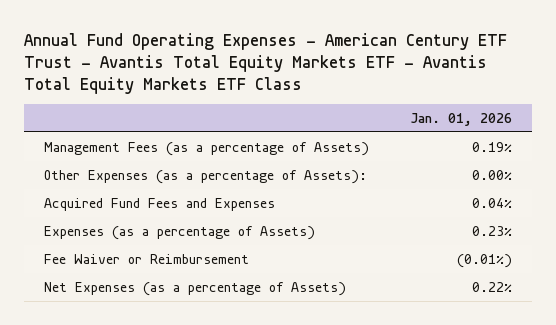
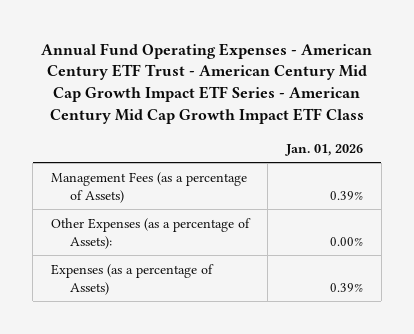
[23,32,507,94] Annual Fund Operating Expenses - American Century ETF Trust - Avantis Total Equity Markets ETF - Avantis Total Equity Markets ETF Class -> [40,42,372,124] Annual Fund Operating Expenses - American Century ETF Trust - American Century Mid Cap Growth Impact ETF Series - American Century Mid Cap Growth Impact ETF Class
[471,141,512,152] 0.19% -> [329,190,363,200] 0.39%
[44,197,276,211] Acquired Fund Fees and Expenses -> none
[44,253,250,264] Fee Waiver or Reimbursement -> none
[44,281,347,296] Net Expenses (as a percentage of Assets) -> none
[471,225,512,236] 0.23% -> [329,282,363,292] 0.39%

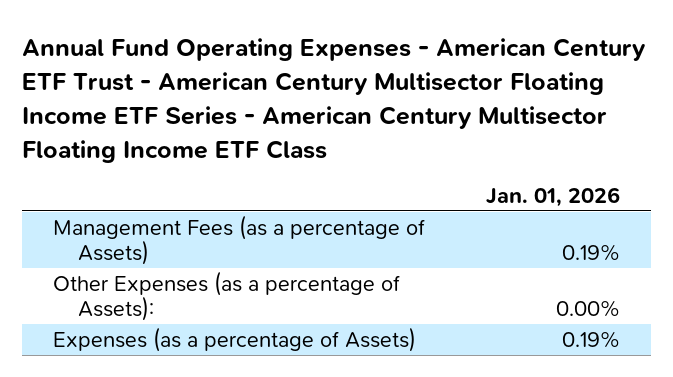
[40,42,372,124] Annual Fund Operating Expenses - American Century ETF Trust - American Century Mid Cap Growth Impact ETF Series - American Century Mid Cap Growth Impact ETF Class -> [22,38,647,163] Annual Fund Operating Expenses - American Century ETF Trust - American Century Multisector Floating Income ETF Series - American Century Multisector Floating Income ETF Class
[329,190,363,200] 0.39% -> [562,244,621,262] 0.19%
[329,282,363,292] 0.39% -> [562,330,621,348] 0.19%

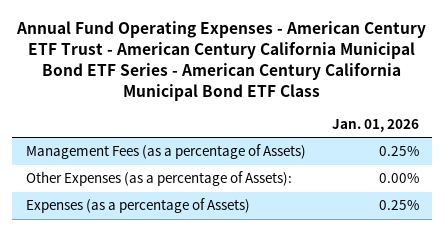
[22,38,647,163] Annual Fund Operating Expenses - American Century ETF Trust - American Century Multisector Floating Income ETF Series - American Century Multisector Floating Income ETF Class -> [16,20,427,101] Annual Fund Operating Expenses - American Century ETF Trust - American Century California Municipal Bond ETF Series - American Century California Municipal Bond ETF Class
[562,244,621,262] 0.19% -> [378,146,419,157] 0.25%
[562,330,621,348] 0.19% -> [378,200,419,211] 0.25%

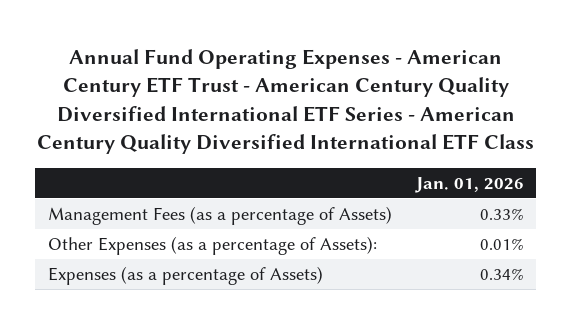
[16,20,427,101] Annual Fund Operating Expenses - American Century ETF Trust - American Century California Municipal Bond ETF Series - American Century California Municipal Bond ETF Class -> [36,48,534,155] Annual Fund Operating Expenses - American Century ETF Trust - American Century Quality Diversified International ETF Series - American Century Quality Diversified International ETF Class
[378,146,419,157] 0.25% -> [479,208,524,221] 0.33%
[378,173,419,184] 0.00% -> [479,238,524,251] 0.01%
[378,200,419,211] 0.25% -> [479,268,524,281] 0.34%

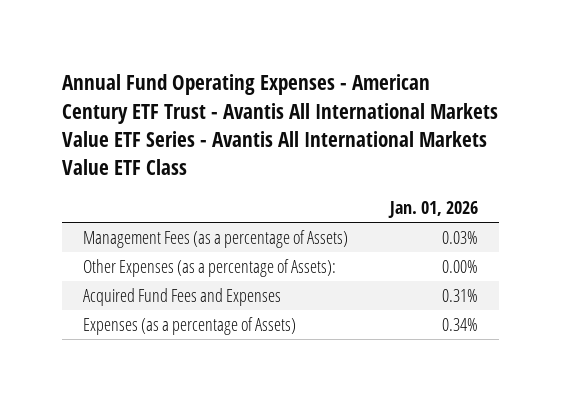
[36,48,534,155] Annual Fund Operating Expenses - American Century ETF Trust - American Century Quality Diversified International ETF Series - American Century Quality Diversified International ETF Class -> [62,74,499,175] Annual Fund Operating Expenses - American Century ETF Trust - Avantis All International Markets Value ETF Series - Avantis All International Markets Value ETF Class
[479,208,524,221] 0.33% -> [441,231,478,245] 0.03%
[479,238,524,251] 0.01% -> [441,260,478,274] 0.00%
none -> [83,288,282,307] Acquired Fund Fees and Expenses

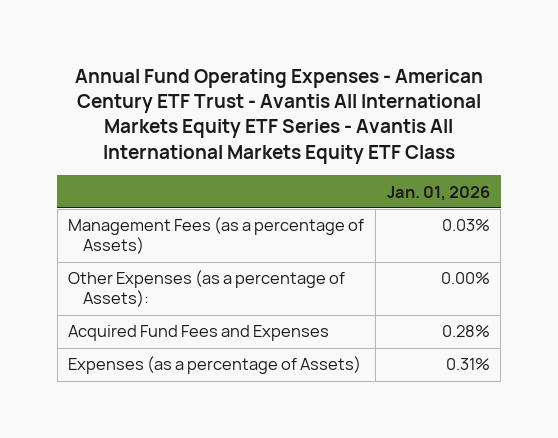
[62,74,499,175] Annual Fund Operating Expenses - American Century ETF Trust - Avantis All International Markets Value ETF Series - Avantis All International Markets Value ETF Class -> [74,68,483,164] Annual Fund Operating Expenses - American Century ETF Trust - Avantis All International Markets Equity ETF Series - Avantis All International Markets Equity ETF Class
[441,289,478,303] 0.31% -> [441,325,490,338] 0.28%
[441,318,478,332] 0.34% -> [445,358,490,371] 0.31%

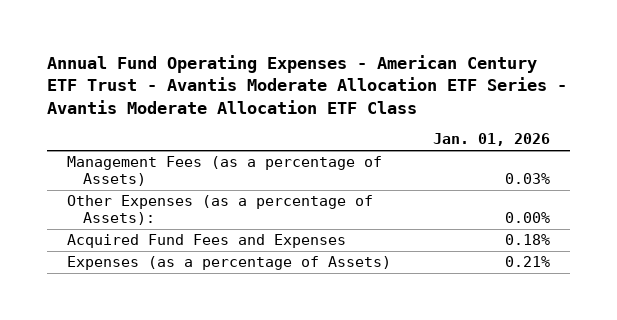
[74,68,483,164] Annual Fund Operating Expenses - American Century ETF Trust - Avantis All International Markets Equity ETF Series - Avantis All International Markets Equity ETF Class -> [46,55,567,114] Annual Fund Operating Expenses - American Century ETF Trust - Avantis Moderate Allocation ETF Series - Avantis Moderate Allocation ETF Class
[441,325,490,338] 0.28% -> [504,234,550,246] 0.18%
[445,358,490,371] 0.31% -> [504,256,550,268] 0.21%

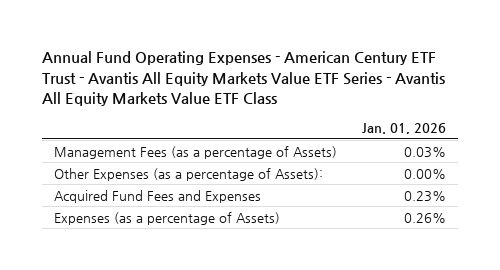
[46,55,567,114] Annual Fund Operating Expenses - American Century ETF Trust - Avantis Moderate Allocation ETF Series - Avantis Moderate Allocation ETF Class -> [41,51,445,107] Annual Fund Operating Expenses - American Century ETF Trust - Avantis All Equity Markets Value ETF Series - Avantis All Equity Markets Value ETF Class
[504,234,550,246] 0.18% -> [403,190,446,202] 0.23%
[504,256,550,268] 0.21% -> [403,212,446,223] 0.26%

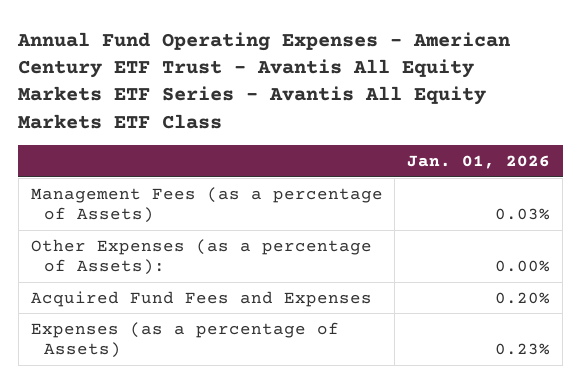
[41,51,445,107] Annual Fund Operating Expenses - American Century ETF Trust - Avantis All Equity Markets Value ETF Series - Avantis All Equity Markets Value ETF Class -> [17,31,511,129] Annual Fund Operating Expenses - American Century ETF Trust - Avantis All Equity Markets ETF Series - Avantis All Equity Markets ETF Class
[403,190,446,202] 0.23% -> [495,291,551,304] 0.20%
[403,212,446,223] 0.26% -> [495,343,551,356] 0.23%

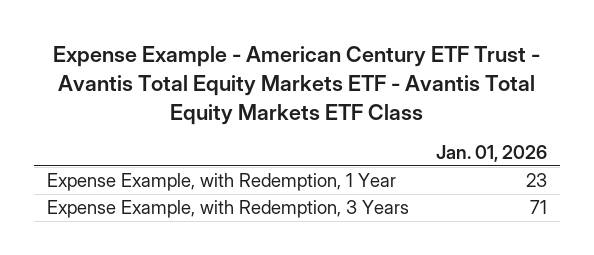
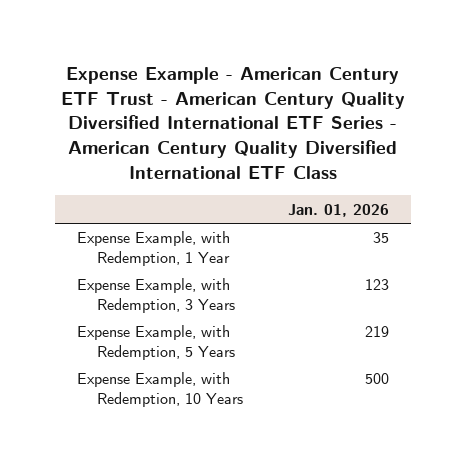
[52,46,540,126] Expense Example - American Century ETF Trust - Avantis Total Equity Markets ETF - Avantis Total Equity Markets ETF Class -> [60,66,405,180] Expense Example - American Century ETF Trust - American Century Quality Diversified International ETF Series - American Century Quality Diversified International ETF Class
[525,173,547,188] 23 -> [372,232,389,244] 35
[529,200,547,215] 71 -> [364,279,389,291] 123
none -> [76,325,236,360] Expense Example, with Redemption, 5 Years
none -> [76,372,244,407] Expense Example, with Redemption, 10 Years

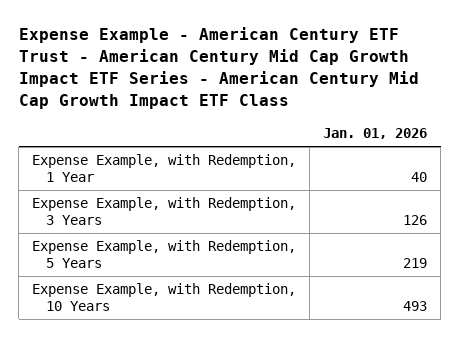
[60,66,405,180] Expense Example - American Century ETF Trust - American Century Quality Diversified International ETF Series - American Century Quality Diversified International ETF Class -> [18,27,419,109] Expense Example - American Century ETF Trust - American Century Mid Cap Growth Impact ETF Series - American Century Mid Cap Growth Impact ETF Class
[372,232,389,244] 35 -> [411,172,428,183] 40
[364,279,389,291] 123 -> [403,215,428,226] 126
[364,373,389,385] 500 -> [403,301,428,312] 493

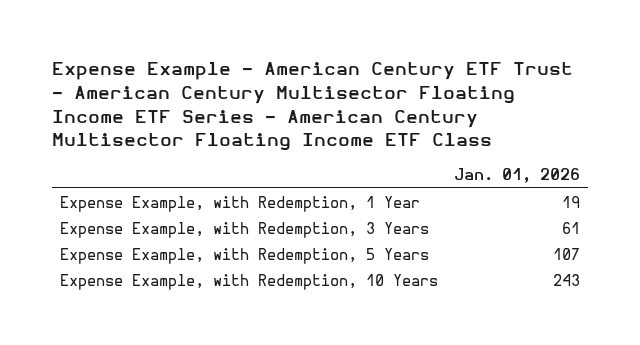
[18,27,419,109] Expense Example - American Century ETF Trust - American Century Mid Cap Growth Impact ETF Series - American Century Mid Cap Growth Impact ETF Class -> [51,62,573,152] Expense Example - American Century ETF Trust - American Century Multisector Floating Income ETF Series - American Century Multisector Floating Income ETF Class
[411,172,428,183] 40 -> [562,195,581,208] 19
[403,215,428,226] 126 -> [562,221,581,234] 61
[403,258,428,269] 219 -> [553,247,581,260] 107
[403,301,428,312] 493 -> [553,273,581,286] 243

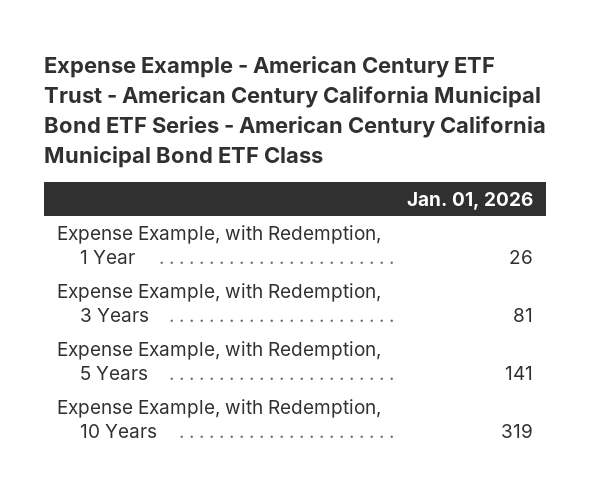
[51,62,573,152] Expense Example - American Century ETF Trust - American Century Multisector Floating Income ETF Series - American Century Multisector Floating Income ETF Class -> [43,56,546,168] Expense Example - American Century ETF Trust - American Century California Municipal Bond ETF Series - American Century California Municipal Bond ETF Class
[562,195,581,208] 19 -> [508,250,533,265] 26
[562,221,581,234] 61 -> [512,308,533,323] 81
[553,247,581,260] 107 -> [504,366,533,381] 141
[553,273,581,286] 243 -> [500,423,533,439] 319

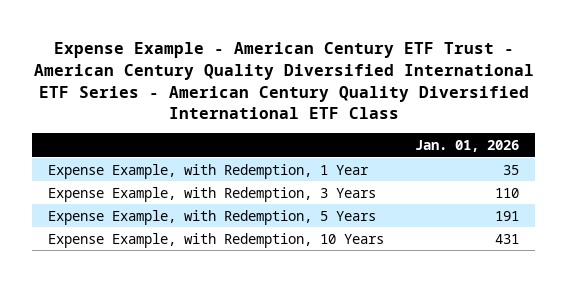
[43,56,546,168] Expense Example - American Century ETF Trust - American Century California Municipal Bond ETF Series - American Century California Municipal Bond ETF Class -> [33,41,534,120] Expense Example - American Century ETF Trust - American Century Quality Diversified International ETF Series - American Century Quality Diversified International ETF Class
[508,250,533,265] 26 -> [503,164,520,175] 35
[512,308,533,323] 81 -> [495,187,520,198] 110
[504,366,533,381] 141 -> [495,210,520,221] 191
[500,423,533,439] 319 -> [495,233,520,244] 431

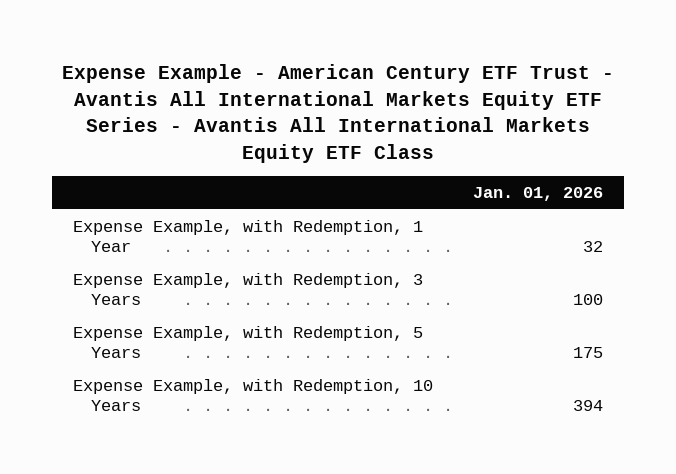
[33,41,534,120] Expense Example - American Century ETF Trust - American Century Quality Diversified International ETF Series - American Century Quality Diversified International ETF Class -> [62,63,615,163] Expense Example - American Century ETF Trust - Avantis All International Markets Equity ETF Series - Avantis All International Markets Equity ETF Class
[503,164,520,175] 35 -> [583,241,604,253] 32
[495,187,520,198] 110 -> [573,294,604,306] 100
[495,210,520,221] 191 -> [573,347,604,359] 175
[495,233,520,244] 431 -> [573,400,604,412] 394

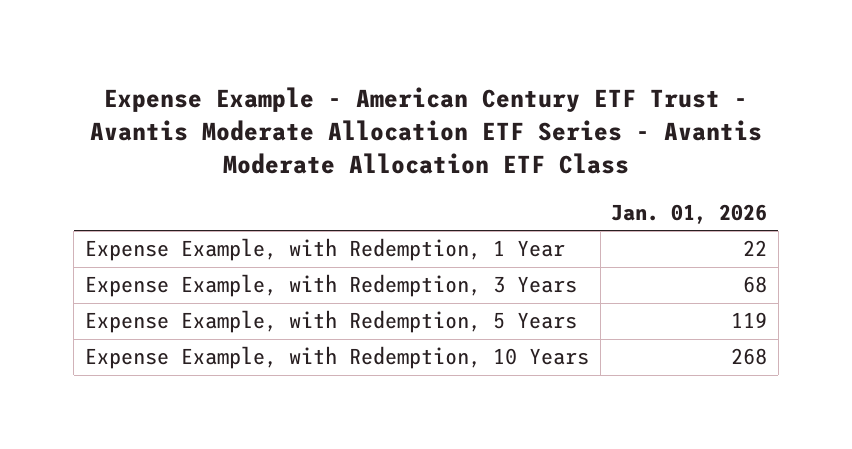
[62,63,615,163] Expense Example - American Century ETF Trust - Avantis All International Markets Equity ETF Series - Avantis All International Markets Equity ETF Class -> [90,86,763,175] Expense Example - American Century ETF Trust - Avantis Moderate Allocation ETF Series - Avantis Moderate Allocation ETF Class
[583,241,604,253] 32 -> [743,240,768,257] 22
[573,294,604,306] 100 -> [743,276,768,294] 68
[573,347,604,359] 175 -> [731,312,768,329] 119
[573,400,604,412] 394 -> [731,348,768,366] 268

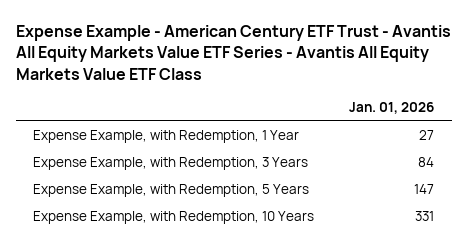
[90,86,763,175] Expense Example - American Century ETF Trust - Avantis Moderate Allocation ETF Series - Avantis Moderate Allocation ETF Class -> [15,24,451,80] Expense Example - American Century ETF Trust - Avantis All Equity Markets Value ETF Series - Avantis All Equity Markets Value ETF Class
[743,240,768,257] 22 -> [419,129,435,140] 27
[743,276,768,294] 68 -> [418,156,435,167] 84
[731,312,768,329] 119 -> [414,183,435,194] 147
[731,348,768,366] 268 -> [415,210,435,221] 331

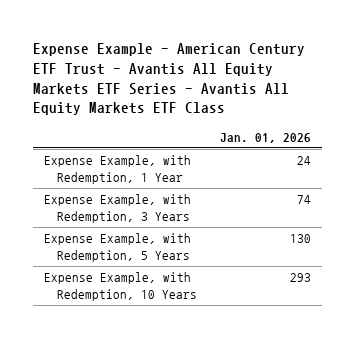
[15,24,451,80] Expense Example - American Century ETF Trust - Avantis All Equity Markets Value ETF Series - Avantis All Equity Markets Value ETF Class -> [33,42,306,116] Expense Example - American Century ETF Trust - Avantis All Equity Markets ETF Series - Avantis All Equity Markets ETF Class
[419,129,435,140] 27 -> [296,156,311,166] 24
[418,156,435,167] 84 -> [296,195,311,205] 74
[414,183,435,194] 147 -> [289,234,311,244] 130
[415,210,435,221] 331 -> [289,273,311,283] 293

